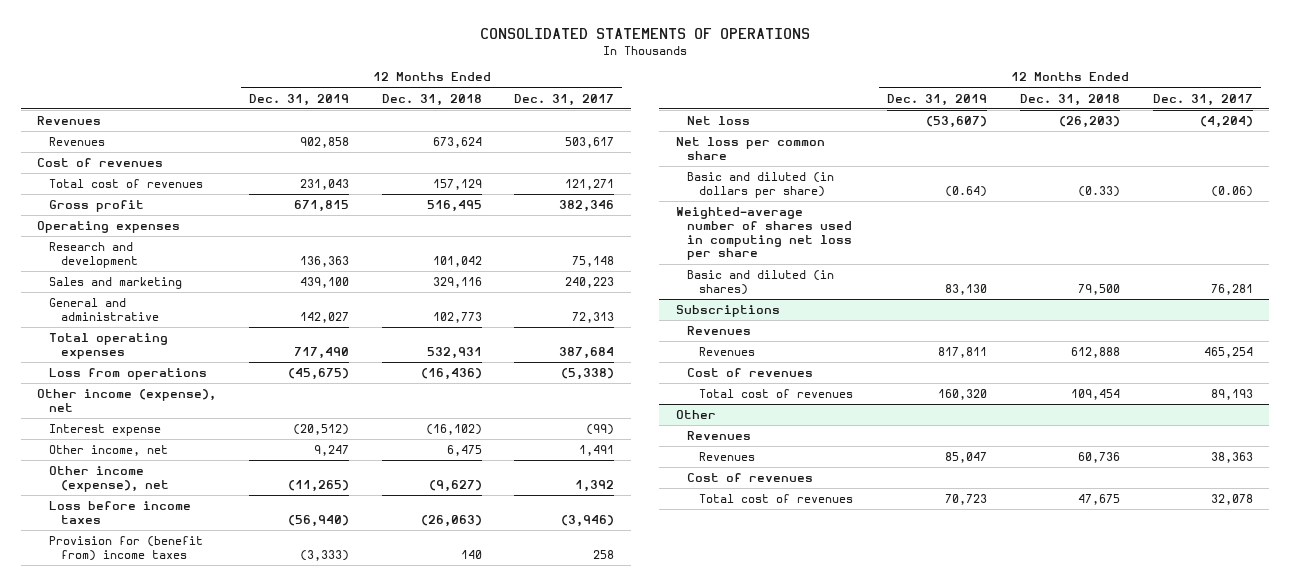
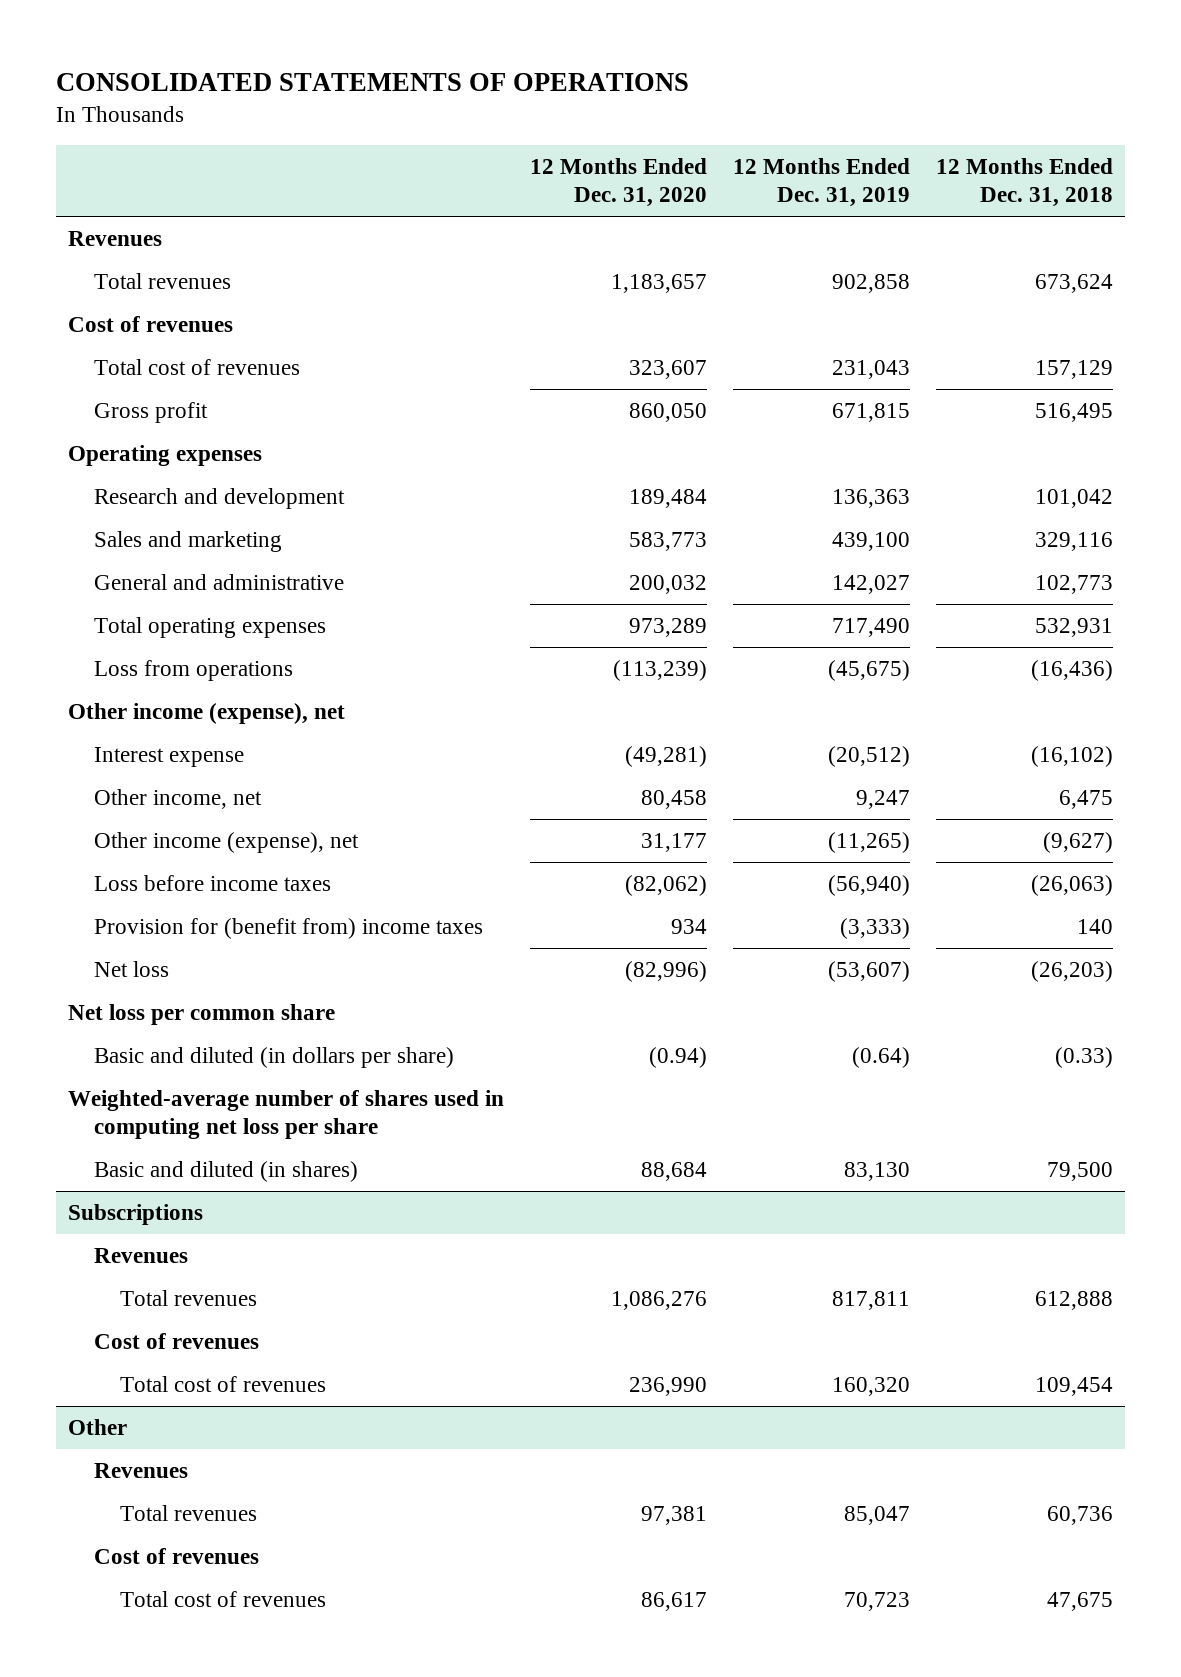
[514,93,615,106] Dec. 31, 2017 -> none
none -> [530,158,708,208] 12 Months Ended Dec. 31, 2020
[48,137,105,147] Revenues -> [94,272,232,289] Total revenues
[699,347,756,357] Revenues -> [120,1289,258,1306] Total revenues
[699,452,756,462] Revenues -> [120,1504,258,1521] Total revenues

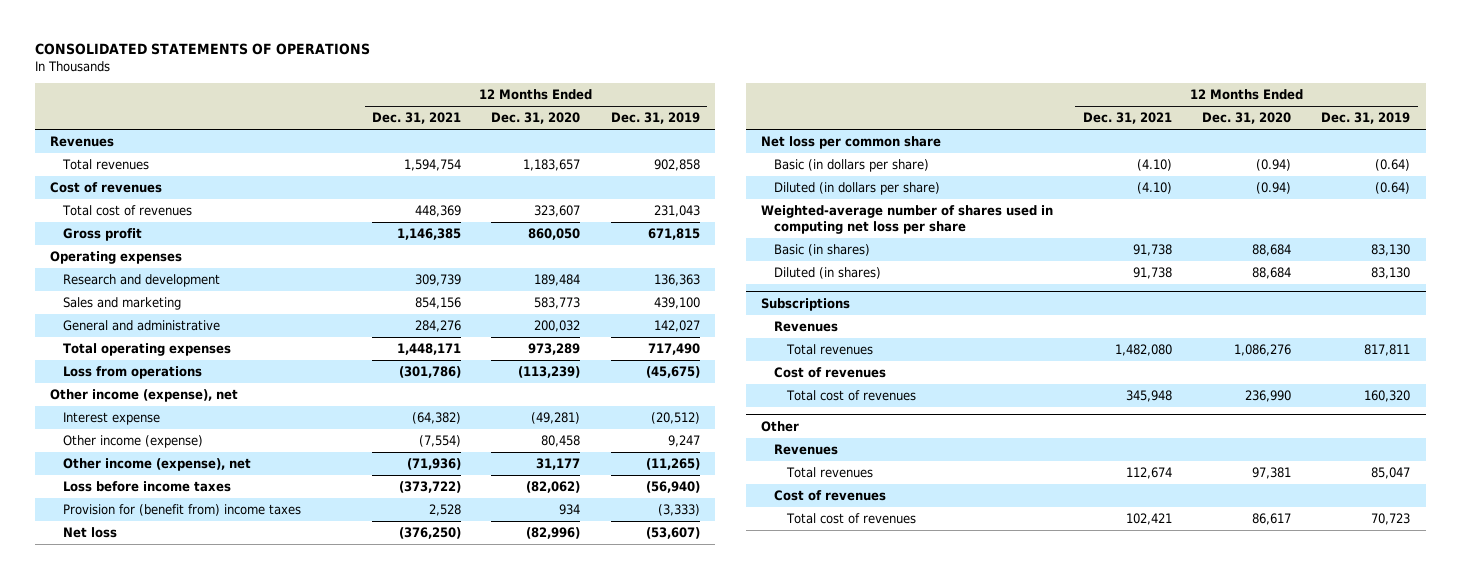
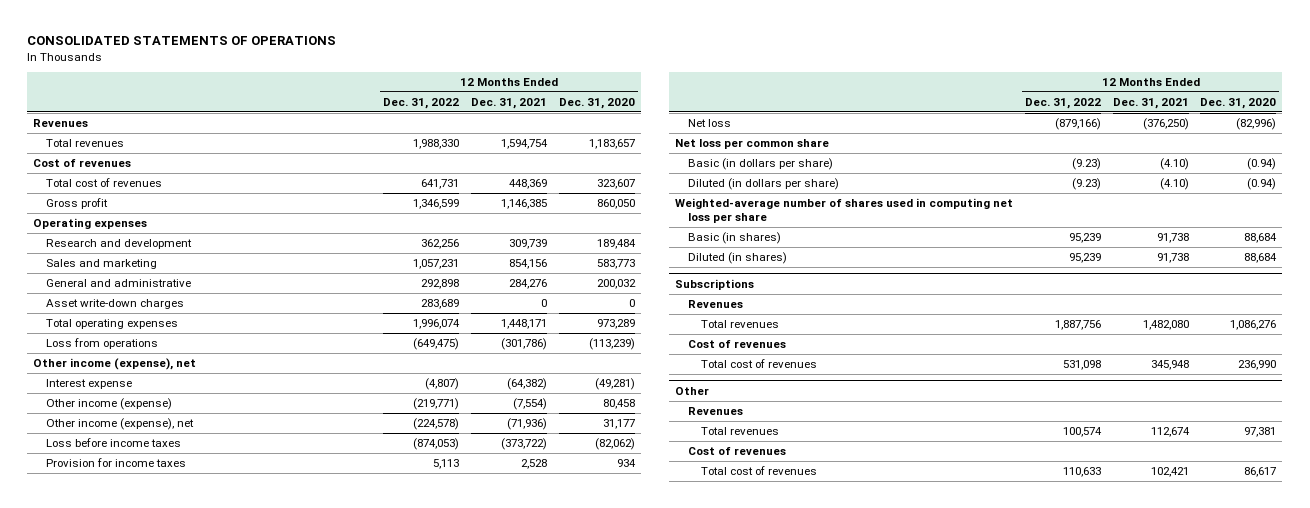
[610,112,700,125] Dec. 31, 2019 -> none
none -> [383,97,460,109] Dec. 31, 2022
none -> [46,298,185,309] Asset write-down charges
[62,504,301,517] Provision for (benefit from) income taxes -> [46,457,187,467] Provision for income taxes

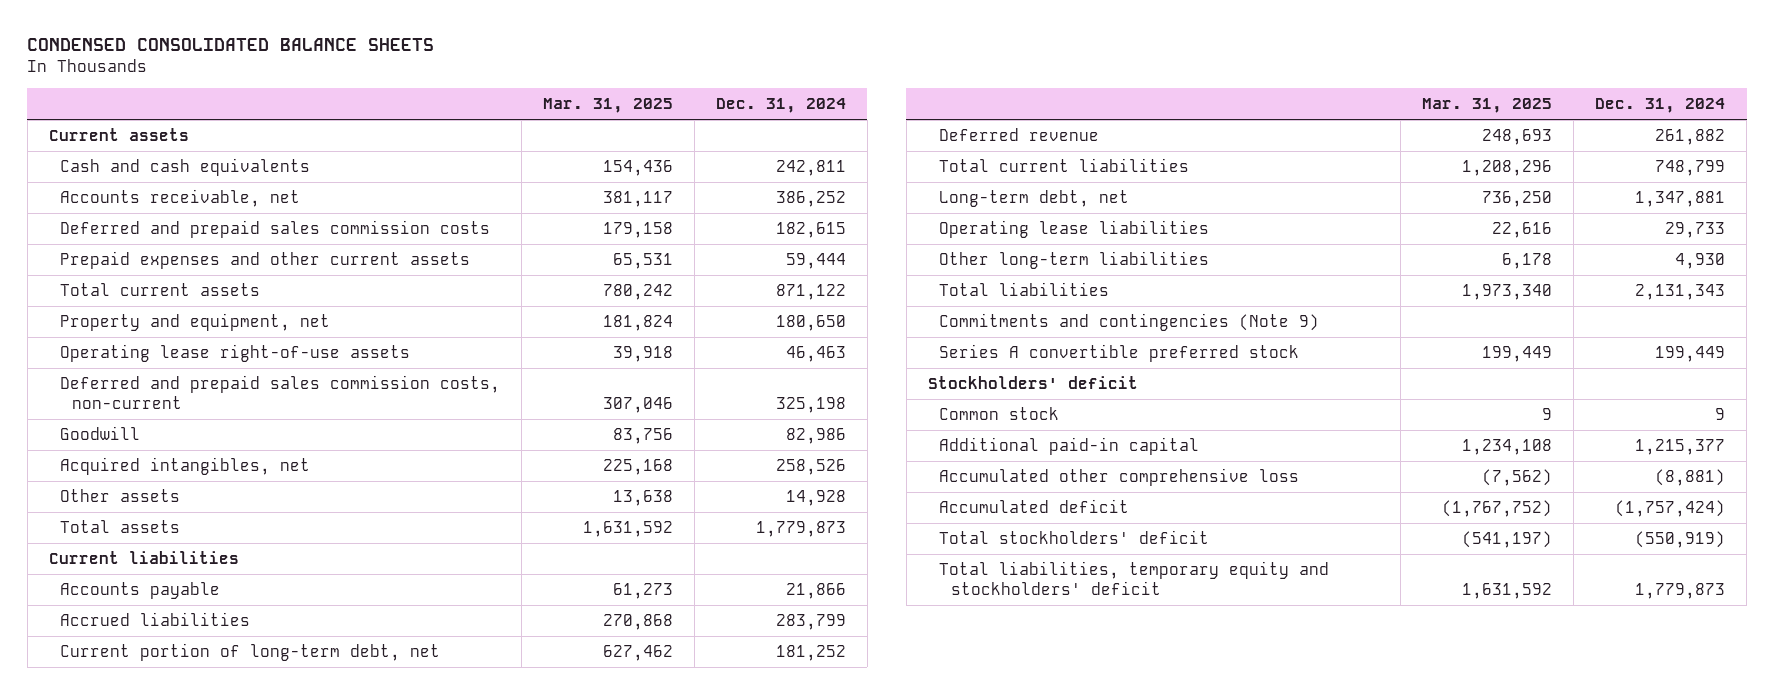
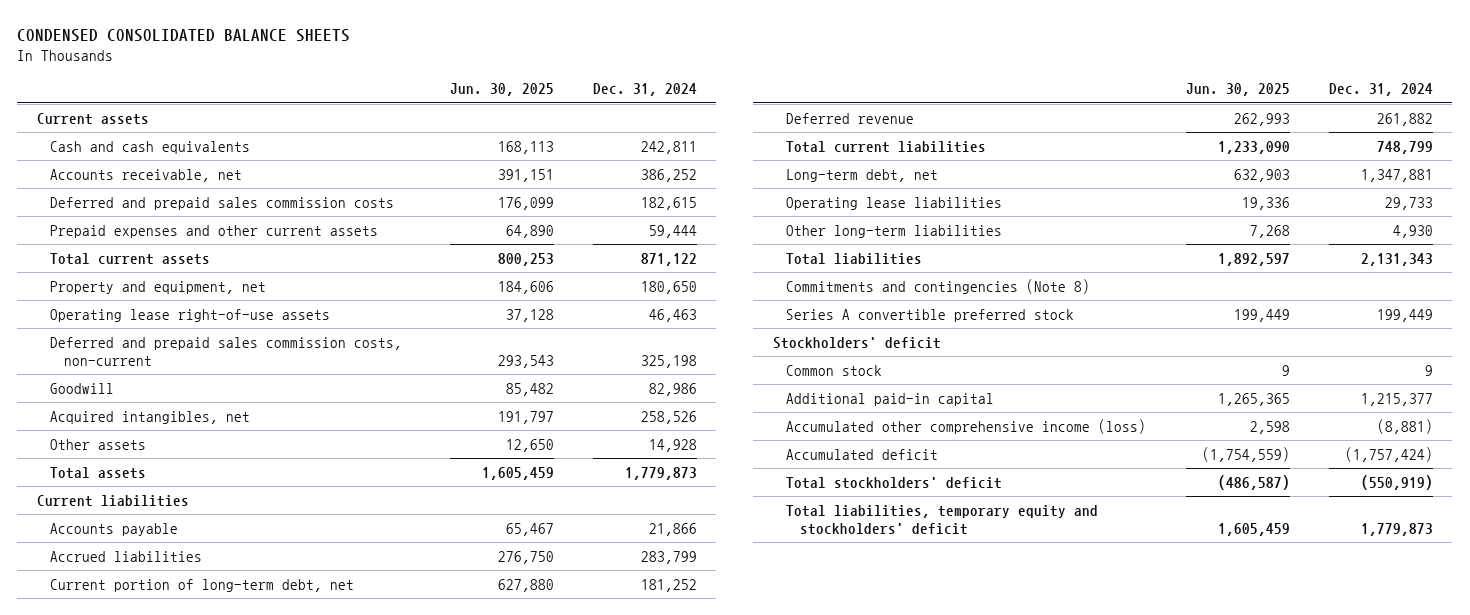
[543,98,674,114] Mar. 31, 2025 -> none
none -> [449,83,554,97] Jun. 30, 2025
[939,313,1320,332] Commitments and contingencies (Note 9) -> [786,278,1091,294] Commitments and contingencies (Note 8)
[939,468,1300,487] Accumulated other comprehensive loss -> [786,418,1147,434] Accumulated other comprehensive income (loss)

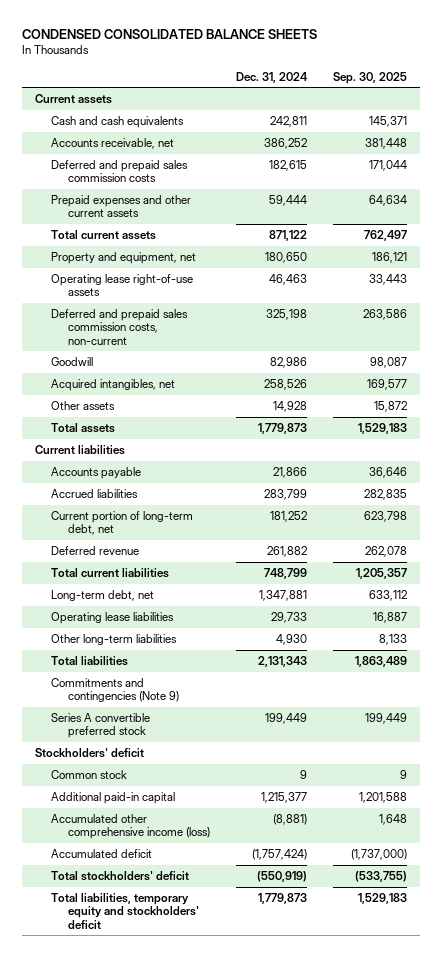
[449,83,554,97] Jun. 30, 2025 -> none
none -> [333,71,408,84] Sep. 30, 2025
[786,278,1091,294] Commitments and contingencies (Note 8) -> [51,677,179,703] Commitments and contingencies (Note 9)

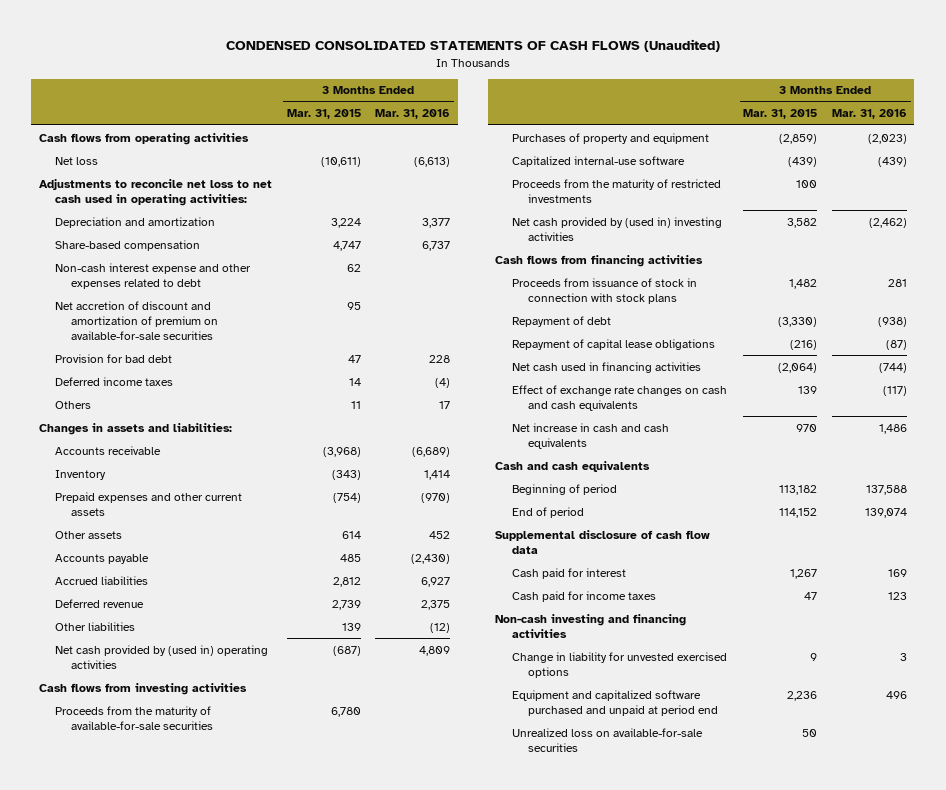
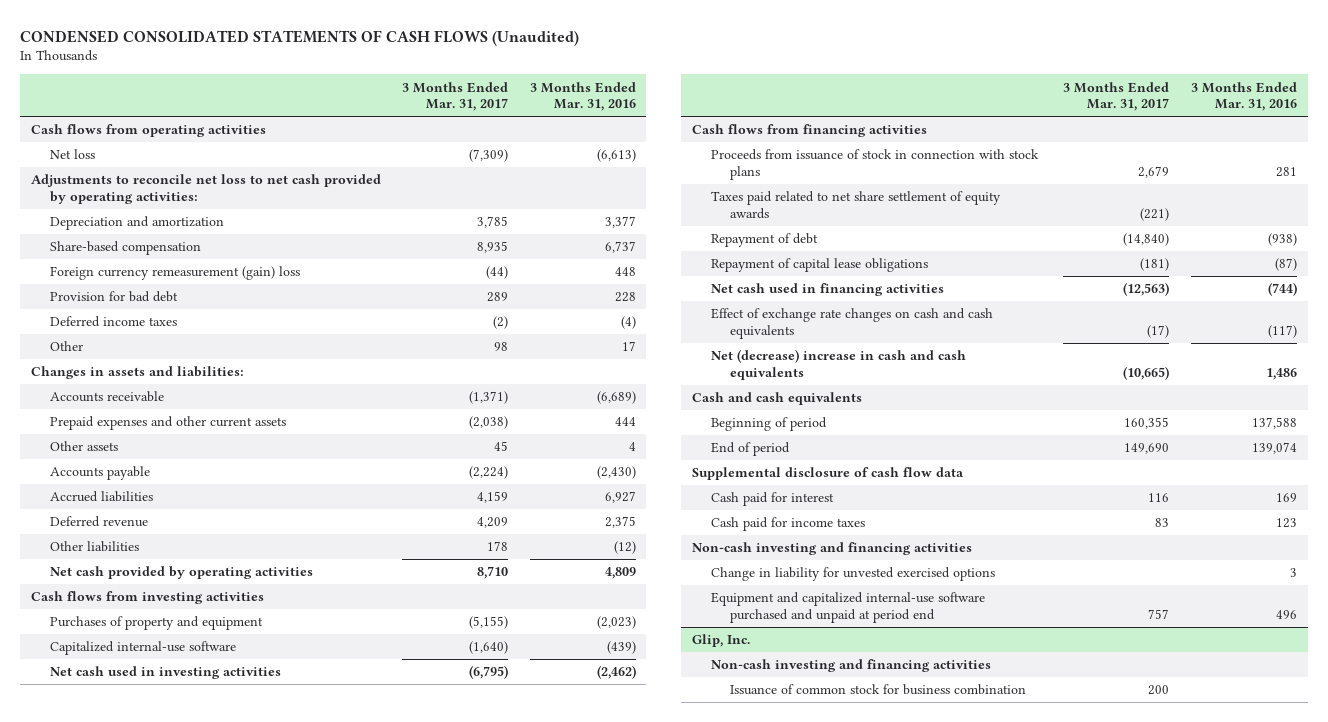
[286,109,361,120] Mar. 31, 2015 -> none
none -> [402,81,509,112] 3 Months Ended Mar. 31, 2017
[38,178,272,206] Adjustments to reconcile net loss to net cash used in operating activities: -> [30,174,381,205] Adjustments to reconcile net loss to net cash provided by operating activities:
[55,262,252,289] Non-cash interest expense and other expenses related to debt -> none
[55,300,219,340] Net accretion of discount and amortization of premium on available-for-sale securities -> none
none -> [49,266,300,281] Foreign currency remeasurement (gain) loss
[55,400,92,409] Others -> [49,341,83,352] Other
[55,469,107,480] Inventory -> none
[421,492,451,503] (970) -> [614,417,636,427] 444
[429,530,451,539] 452 -> [628,442,636,452] 4
[55,644,269,669] Net cash provided by (used in) operating activities -> [49,566,313,580] Net cash provided by operating activities
[55,705,214,730] Proceeds from the maturity of available-for-sale securities -> none
[511,178,721,203] Proceeds from the maturity of restricted investments -> none
[511,216,722,241] Net cash provided by (used in) investing activities -> [49,666,281,680] Net cash used in investing activities
none -> [710,191,1001,220] Taxes paid related to net share settlement of equity awards
[511,422,669,449] Net increase in cash and cash equivalents -> [710,349,966,381] Net (decrease) increase in cash and cash equivalents
[511,727,703,752] Unrealized loss on available-for-sale securities -> none
[511,689,719,716] Equipment and capitalized software purchased and unpaid at period end -> [710,592,985,624] Equipment and capitalized internal-use software purchased and unpaid at period end
none -> [691,634,750,648] Glip, Inc.
none -> [710,659,991,673] Non-cash investing and financing activities
none -> [729,684,1026,696] Issuance of common stock for business combination

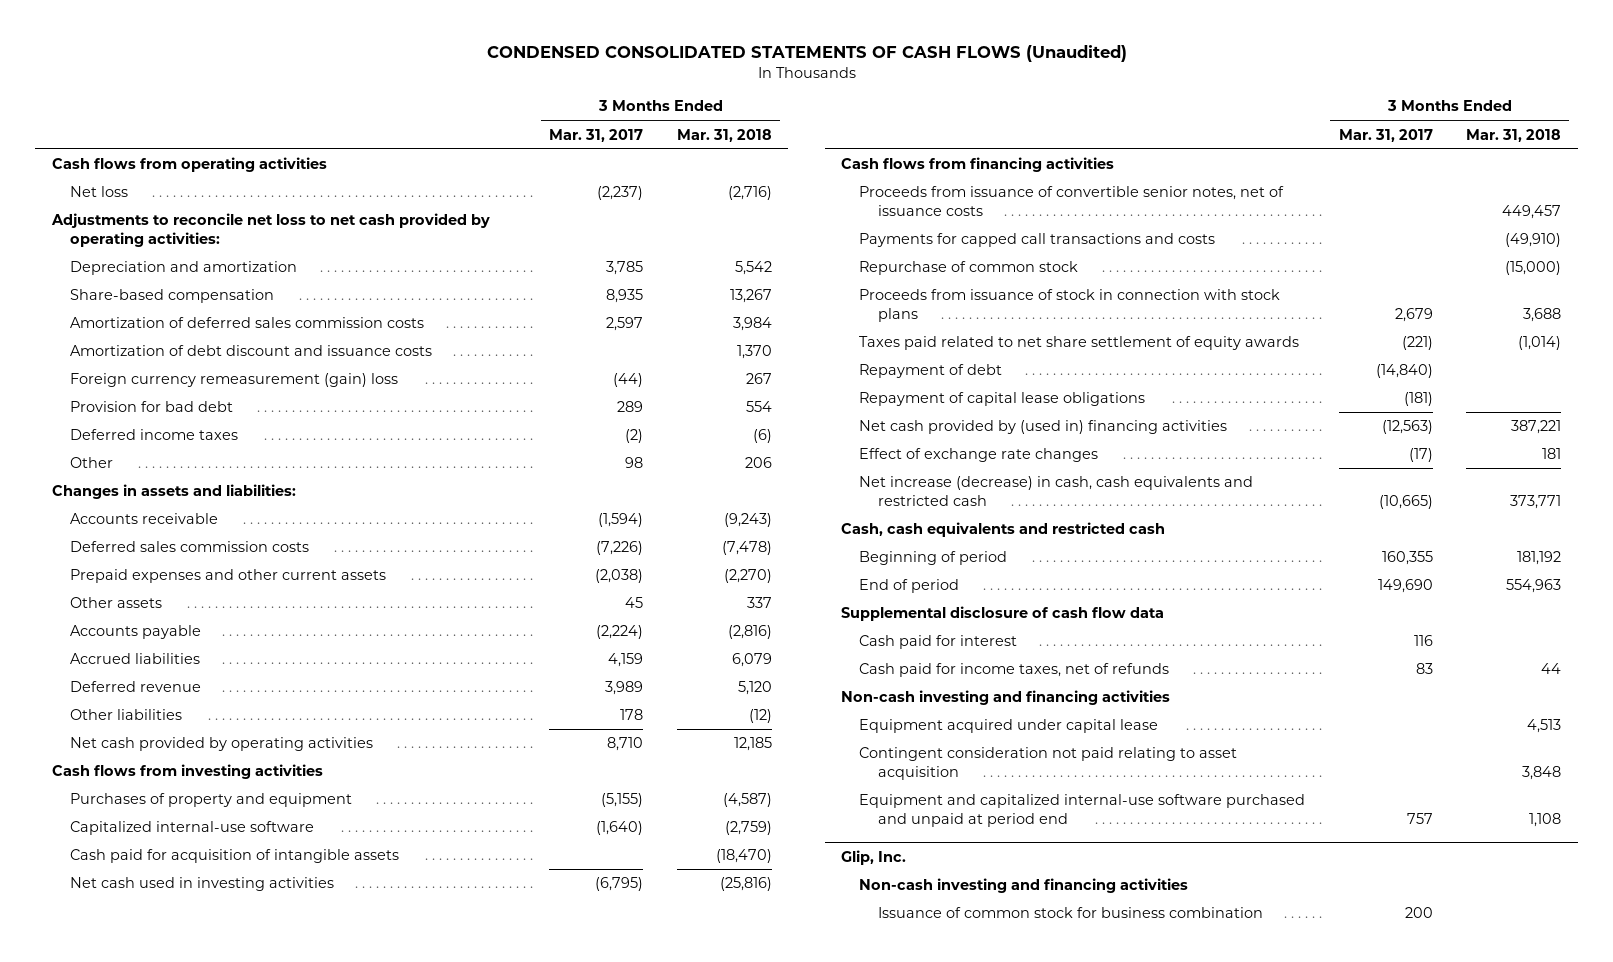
[529,81,636,112] 3 Months Ended Mar. 31, 2016 -> none
none -> [676,128,772,142] Mar. 31, 2018
[469,149,509,163] (7,309) -> [597,186,644,201] (2,237)
none -> [70,317,425,329] Amortization of deferred sales commission costs
none -> [70,345,433,357] Amortization of debt discount and issuance costs
[469,391,509,405] (1,371) -> [598,513,644,528] (1,594)
none -> [70,541,310,553] Deferred sales commission costs
[477,517,509,529] 4,209 -> [605,681,644,696] 3,989
none -> [70,849,400,864] Cash paid for acquisition of intangible assets
none -> [859,186,1285,216] Proceeds from issuance of convertible senior notes, net of issuance costs
none -> [859,233,1216,248] Payments for capped call transactions and costs
none -> [859,261,1079,276] Repurchase of common stock
[710,283,944,297] Net cash used in financing activities -> [859,420,1228,435] Net cash provided by (used in) financing activities
[710,308,993,340] Effect of exchange rate changes on cash and cash equivalents -> [859,448,1099,463] Effect of exchange rate changes
[710,349,966,381] Net (decrease) increase in cash and cash equivalents -> [859,476,1254,506] Net increase (decrease) in cash, cash equivalents and restricted cash
[691,392,862,406] Cash and cash equivalents -> [841,522,1166,538] Cash, cash equivalents and restricted cash
[710,517,865,532] Cash paid for income taxes -> [859,663,1170,678] Cash paid for income taxes, net of refunds
[710,567,995,582] Change in liability for unvested exercised options -> none
none -> [859,719,1159,734] Equipment acquired under capital lease
none -> [859,747,1238,780] Contingent consideration not paid relating to asset acquisition

